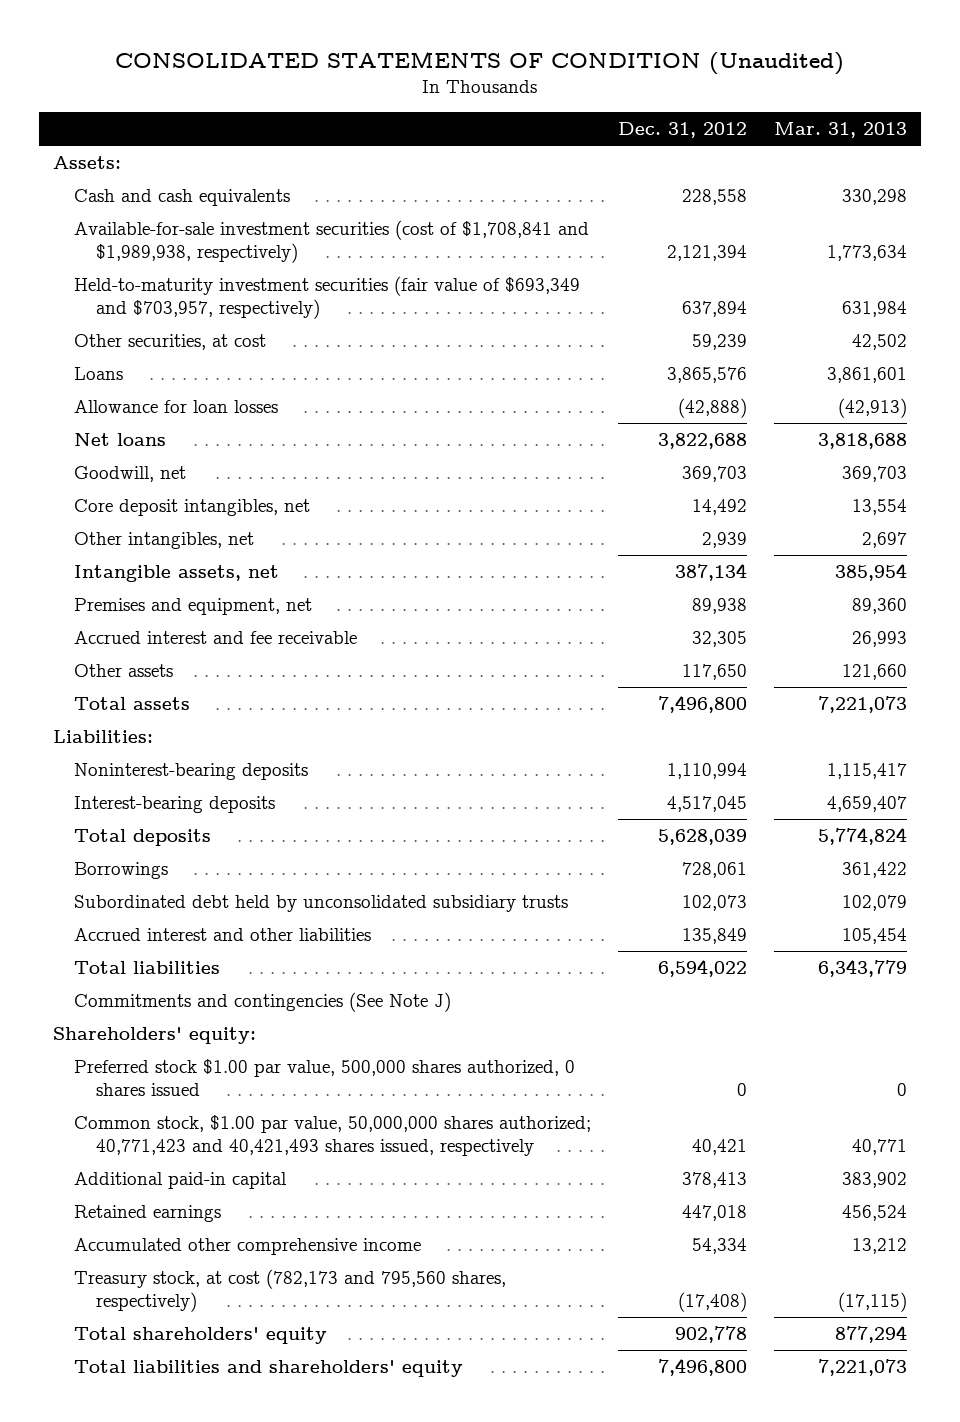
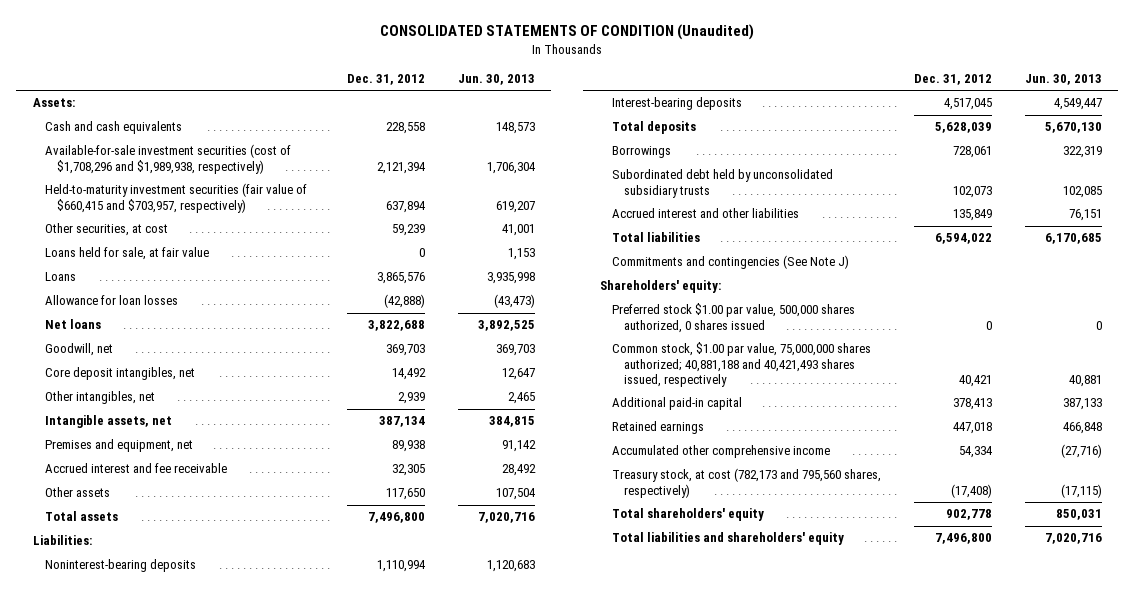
[774,122,908,139] Mar. 31, 2013 -> none
none -> [457,74,535,86] Jun. 30, 2013
[74,219,590,264] Available-for-sale investment securities (cost of $1,708,841 and $1,989,938, respectively) -> [44,144,291,174] Available-for-sale investment securities (cost of $1,708,296 and $1,989,938, respectively)
[74,275,581,320] Held-to-maturity investment securities (fair value of $693,349 and $703,957, respectively) -> [44,183,307,213] Held-to-maturity investment securities (fair value of $660,415 and $703,957, respectively)
none -> [44,247,209,261] Loans held for sale, at fair value
[74,1114,592,1157] Common stock, $1.00 par value, 50,000,000 shares authorized; 40,771,423 and 40,421,493 shares issued, respectively -> [612,342,872,388] Common stock, $1.00 par value, 75,000,000 shares authorized; 40,881,188 and 40,421,493 shares issued, respectively

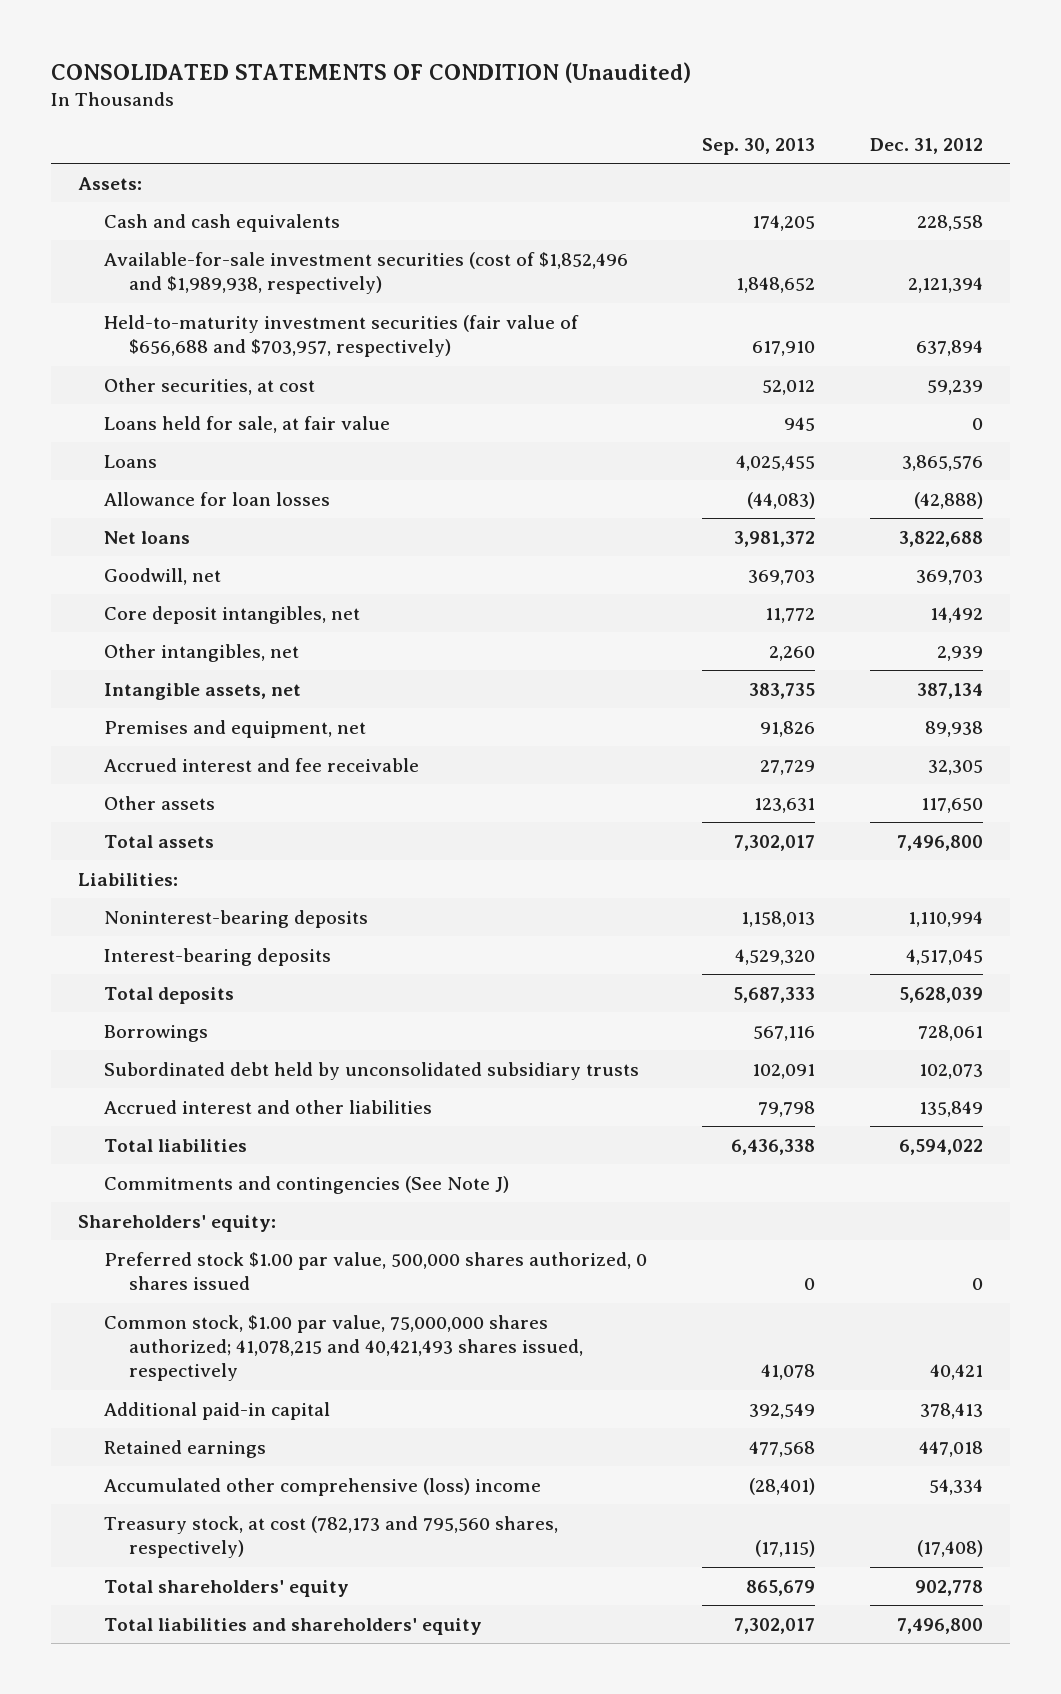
[457,74,535,86] Jun. 30, 2013 -> none
none -> [701,137,815,155] Sep. 30, 2013
[44,144,291,174] Available-for-sale investment securities (cost of $1,708,296 and $1,989,938, respectively) -> [103,251,628,294] Available-for-sale investment securities (cost of $1,852,496 and $1,989,938, respectively)
[44,183,307,213] Held-to-maturity investment securities (fair value of $660,415 and $703,957, respectively) -> [103,314,579,357] Held-to-maturity investment securities (fair value of $656,688 and $703,957, respectively)
[612,342,872,388] Common stock, $1.00 par value, 75,000,000 shares authorized; 40,881,188 and 40,421,493 shares issued, respectively -> [103,1314,584,1381] Common stock, $1.00 par value, 75,000,000 shares authorized; 41,078,215 and 40,421,493 shares issued, respectively
[612,445,831,459] Accumulated other comprehensive income -> [103,1477,541,1496] Accumulated other comprehensive (loss) income

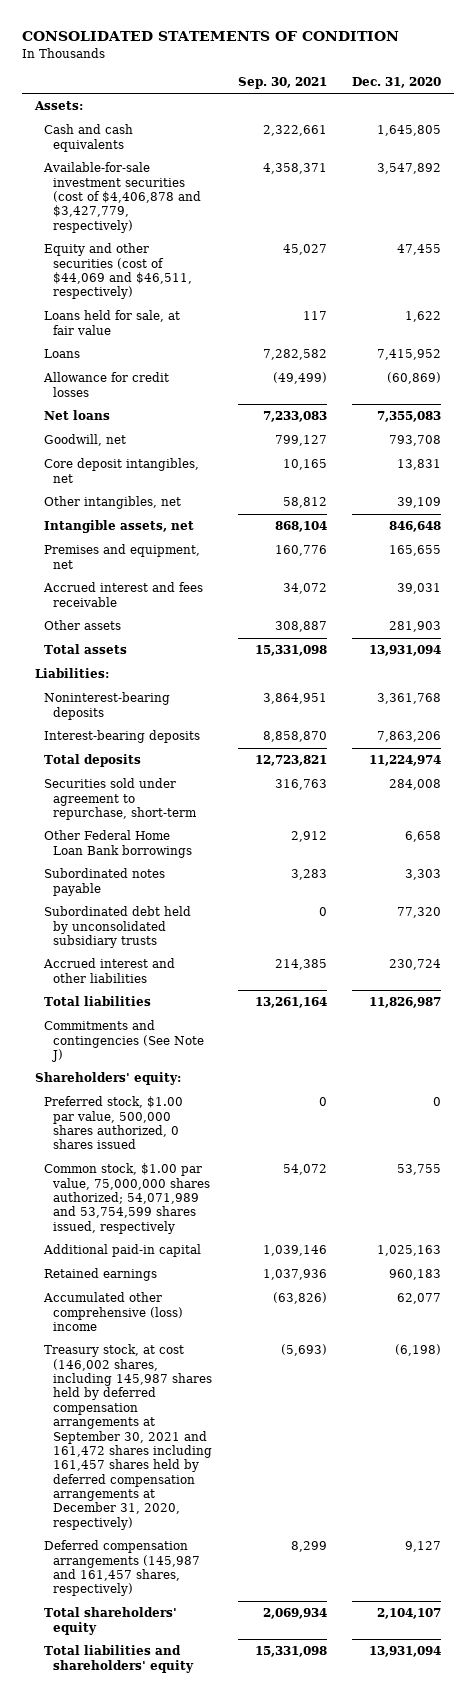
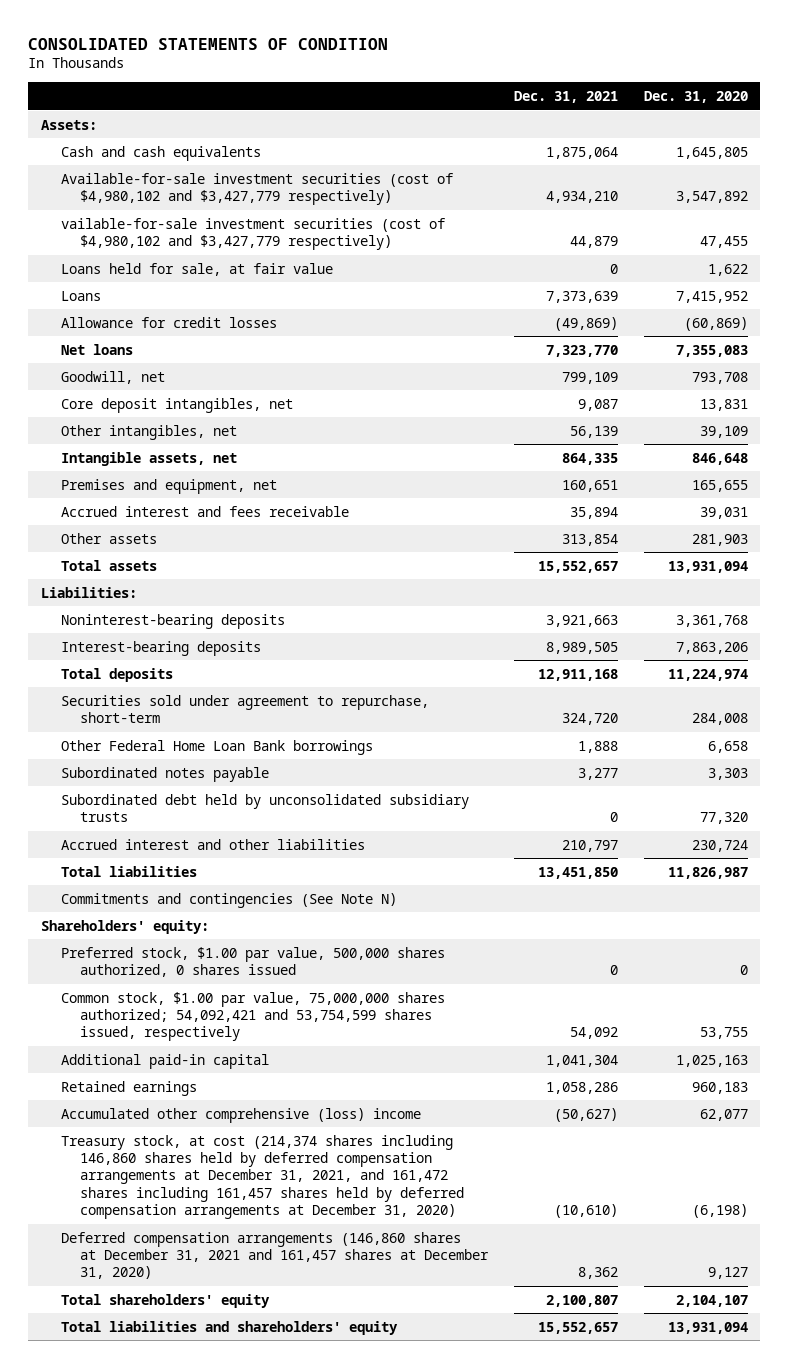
[237,76,327,89] Sep. 30, 2021 -> none
none -> [513,91,618,104] Dec. 31, 2021
[43,162,202,233] Available-for-sale investment securities (cost of $4,406,878 and $3,427,779, respectively) -> [60,172,453,205] Available-for-sale investment securities (cost of $4,980,102 and $3,427,779 respectively)
[44,243,193,300] Equity and other securities (cost of $44,069 and $46,511, respectively) -> [60,217,445,250] vailable-for-sale investment securities (cost of $4,980,102 and $3,427,779 respectively)
[44,1020,205,1063] Commitments and contingencies (See Note J) -> [60,892,397,908] Commitments and contingencies (See Note N)
[44,1163,211,1234] Common stock, $1.00 par value, 75,000,000 shares authorized; 54,071,989 and 53,754,599 shares issued, respectively -> [60,991,445,1042] Common stock, $1.00 par value, 75,000,000 shares authorized; 54,092,421 and 53,754,599 shares issued, respectively
[44,1344,213,1530] Treasury stock, at cost (146,002 shares, including 145,987 shares held by deferred compensation arrangements at September 30, 2021 and 161,472 shares including 161,457 shares held by deferred compensation arrangements at December 31, 2020, respectively) -> [60,1134,464,1219] Treasury stock, at cost (214,374 shares including 146,860 shares held by deferred compensation arrangements at December 31, 2021, and 161,472 shares including 161,457 shares held by deferred compensation arrangements at December 31, 2020)
[44,1540,201,1597] Deferred compensation arrangements (145,987 and 161,457 shares, respectively) -> [60,1231,489,1280] Deferred compensation arrangements (146,860 shares at December 31, 2021 and 161,457 shares at December 31, 2020)

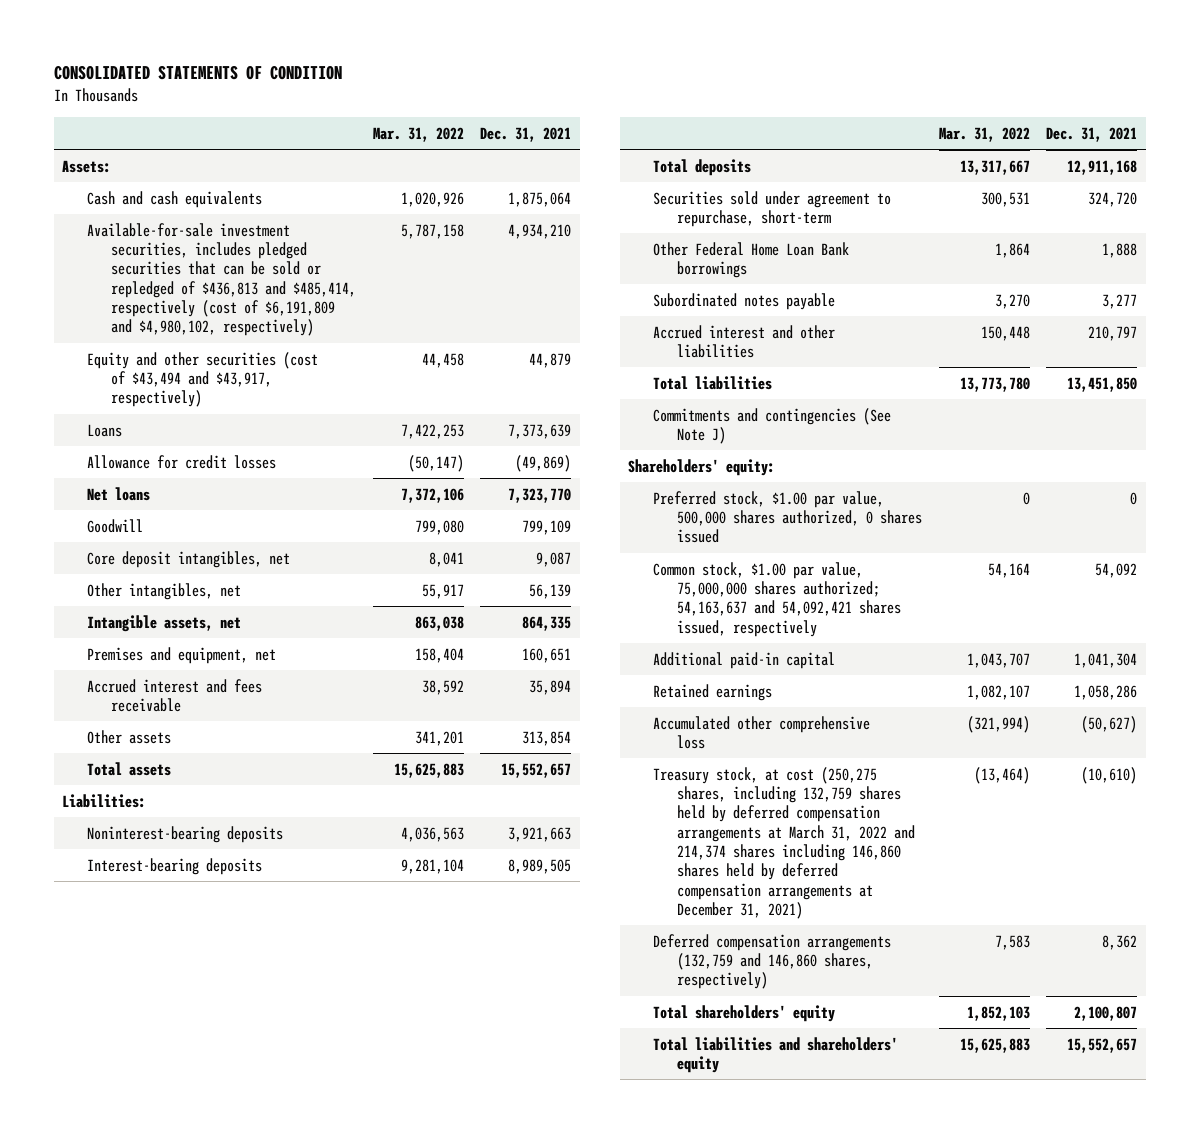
[643,91,748,104] Dec. 31, 2020 -> none
none -> [372,126,464,142] Mar. 31, 2022
[60,262,333,276] Loans held for sale, at fair value -> none
[60,172,453,205] Available-for-sale investment securities (cost of $4,980,102 and $3,427,779 respectively) -> [86,222,357,337] Available-for-sale investment securities, includes pledged securities that can be sold or repledged of $436,813 and $485,414, respectively (cost of $6,191,809 and $4,980,102, respectively)
[60,217,445,250] vailable-for-sale investment securities (cost of $4,980,102 and $3,427,779 respectively) -> [86,351,318,408] Equity and other securities (cost of $43,494 and $43,917, respectively)
[60,370,165,384] Goodwill, net -> [86,518,143,533] Goodwill
[60,793,469,822] Subordinated debt held by unconsolidated subsidiary trusts -> none
[60,892,397,908] Commitments and contingencies (See Note N) -> [652,407,891,445] Commitments and contingencies (See Note J)
[60,991,445,1042] Common stock, $1.00 par value, 75,000,000 shares authorized; 54,092,421 and 53,754,599 shares issued, respectively -> [652,561,902,637] Common stock, $1.00 par value, 75,000,000 shares authorized; 54,163,637 and 54,092,421 shares issued, respectively
[60,1107,421,1123] Accumulated other comprehensive (loss) income -> [652,715,870,750] Accumulated other comprehensive loss
[60,1134,464,1219] Treasury stock, at cost (214,374 shares including 146,860 shares held by deferred compensation arrangements at December 31, 2021, and 161,472 shares including 161,457 shares held by deferred compensation arrangements at December 31, 2020) -> [652,766,916,919] Treasury stock, at cost (250,275 shares, including 132,759 shares held by deferred compensation arrangements at March 31, 2022 and 214,374 shares including 146,860 shares held by deferred compensation arrangements at December 31, 2021)
[60,1231,489,1280] Deferred compensation arrangements (146,860 shares at December 31, 2021 and 161,457 shares at December 31, 2020) -> [652,933,891,990] Deferred compensation arrangements (132,759 and 146,860 shares, respectively)

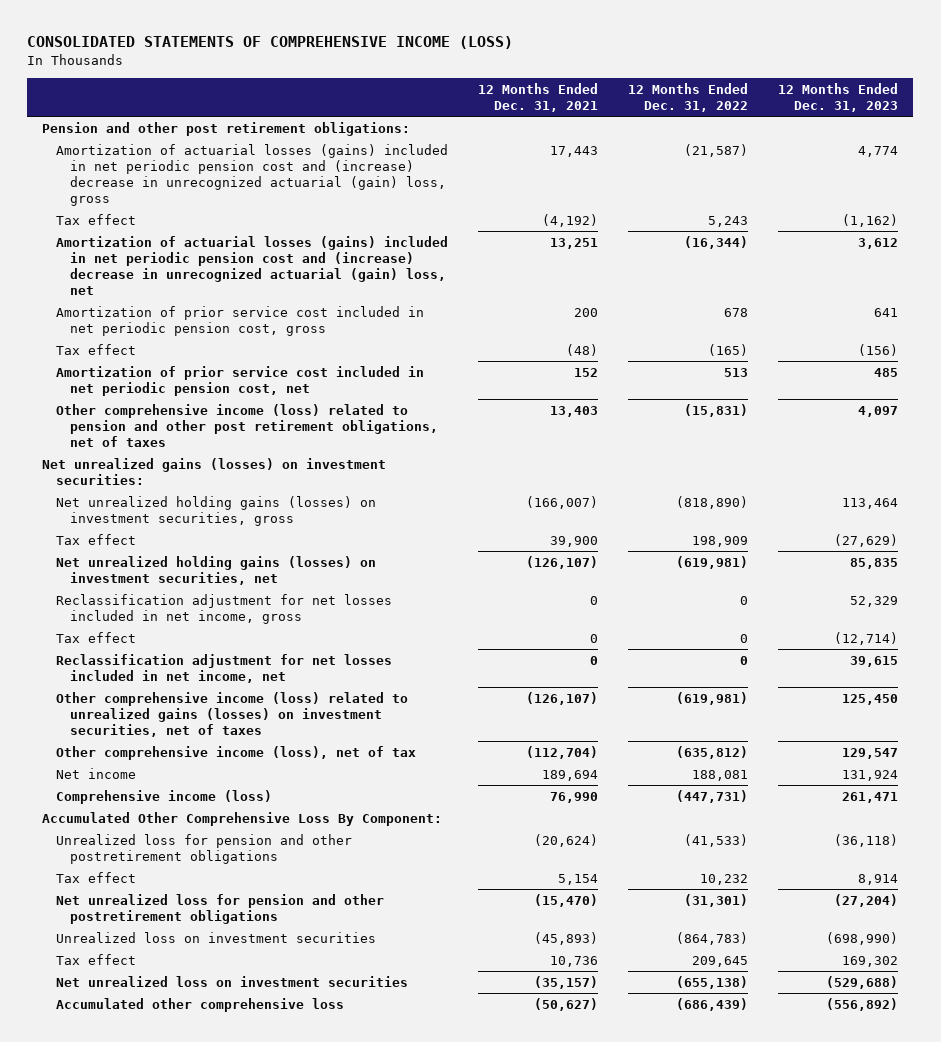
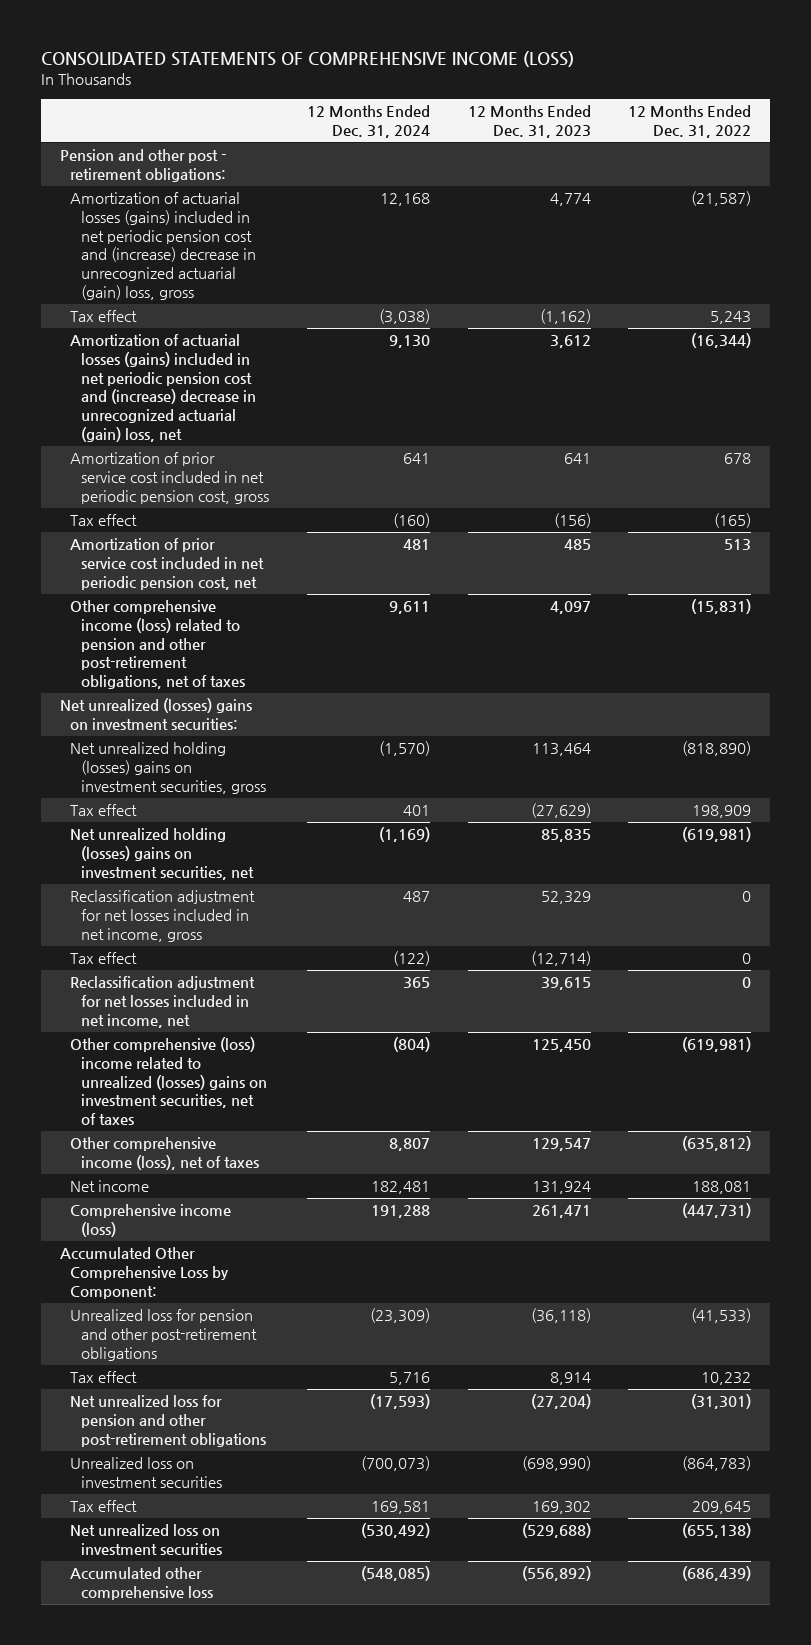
[478,83,599,113] 12 Months Ended Dec. 31, 2021 -> none
none -> [306,105,430,138] 12 Months Ended Dec. 31, 2024
[42,121,411,136] Pension and other post retirement obligations: -> [59,149,227,183] Pension and other post - retirement obligations:
[56,403,439,447] Other comprehensive income (loss) related to pension and other post retirement obligations, net of taxes -> [70,600,246,690] Other comprehensive income (loss) related to pension and other post-retirement obligations, net of taxes
[42,457,387,485] Net unrealized gains (losses) on investment securities: -> [59,698,252,731] Net unrealized (losses) gains on investment securities:
[56,495,377,526] Net unrealized holding gains (losses) on investment securities, gross -> [70,742,267,794] Net unrealized holding (losses) gains on investment securities, gross
[56,555,377,585] Net unrealized holding gains (losses) on investment securities, net -> [70,828,255,880] Net unrealized holding (losses) gains on investment securities, net
[56,691,409,737] Other comprehensive income (loss) related to unrealized gains (losses) on investment securities, net of taxes -> [70,1037,268,1126] Other comprehensive (loss) income related to unrealized (losses) gains on investment securities, net of taxes
[56,745,417,760] Other comprehensive income (loss), net of tax -> [70,1137,260,1171] Other comprehensive income (loss), net of taxes
[42,811,443,826] Accumulated Other Comprehensive Loss By Component: -> [59,1247,230,1299] Accumulated Other Comprehensive Loss by Component:
[56,833,353,864] Unrealized loss for pension and other postretirement obligations -> [70,1309,258,1361] Unrealized loss for pension and other post-retirement obligations
[56,893,385,924] Net unrealized loss for pension and other postretirement obligations -> [70,1395,267,1447] Net unrealized loss for pension and other post-retirement obligations

